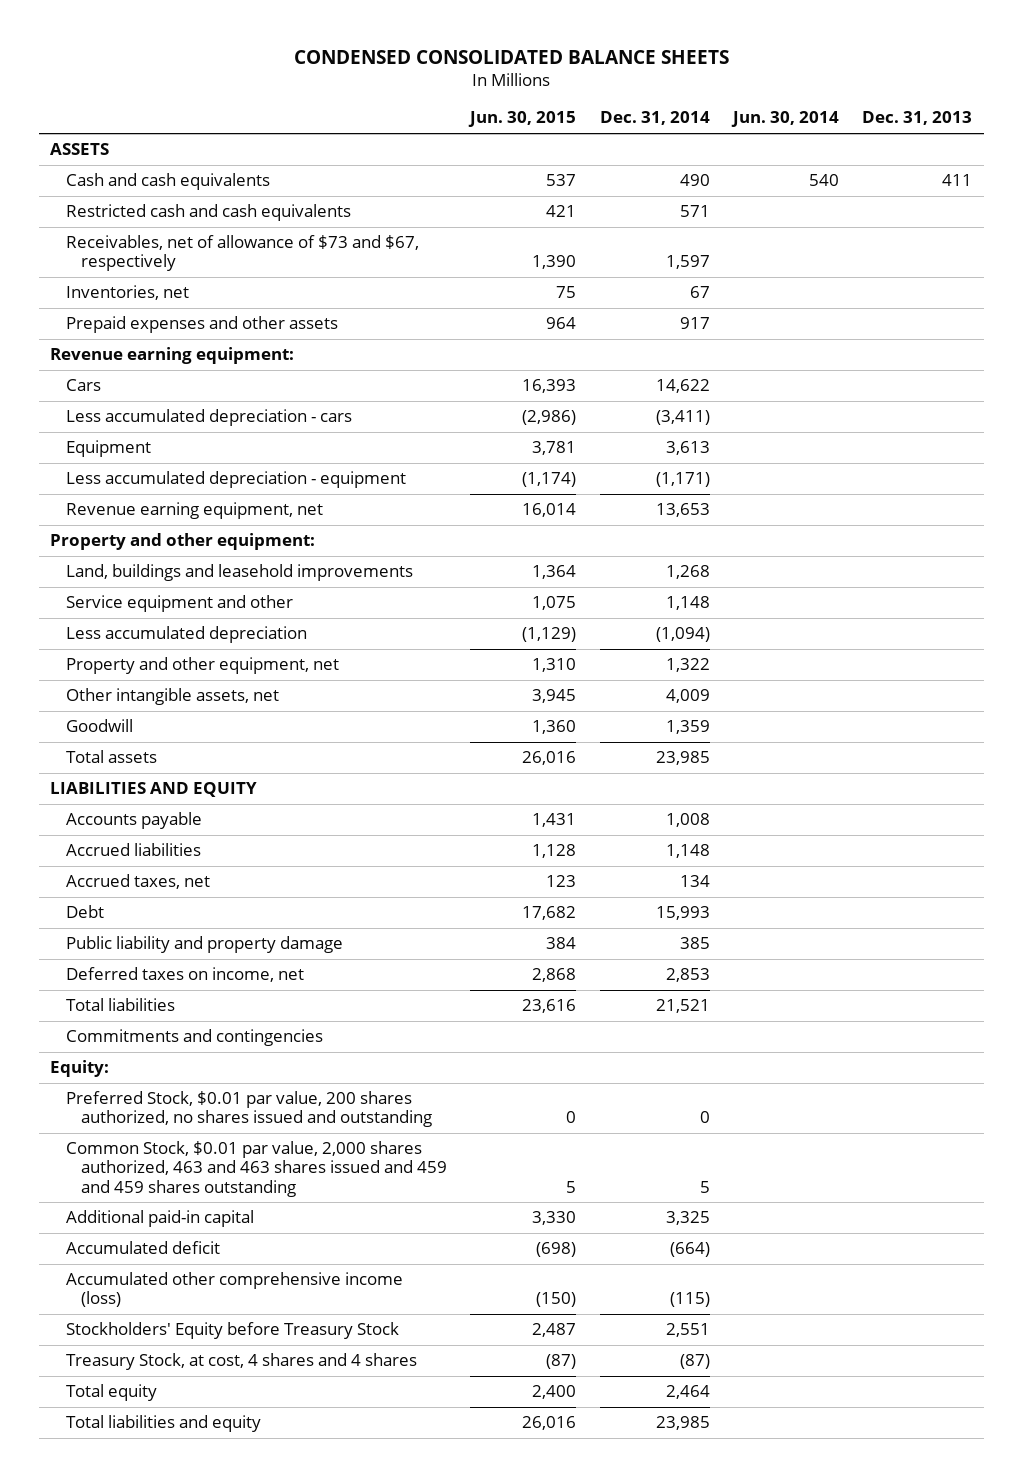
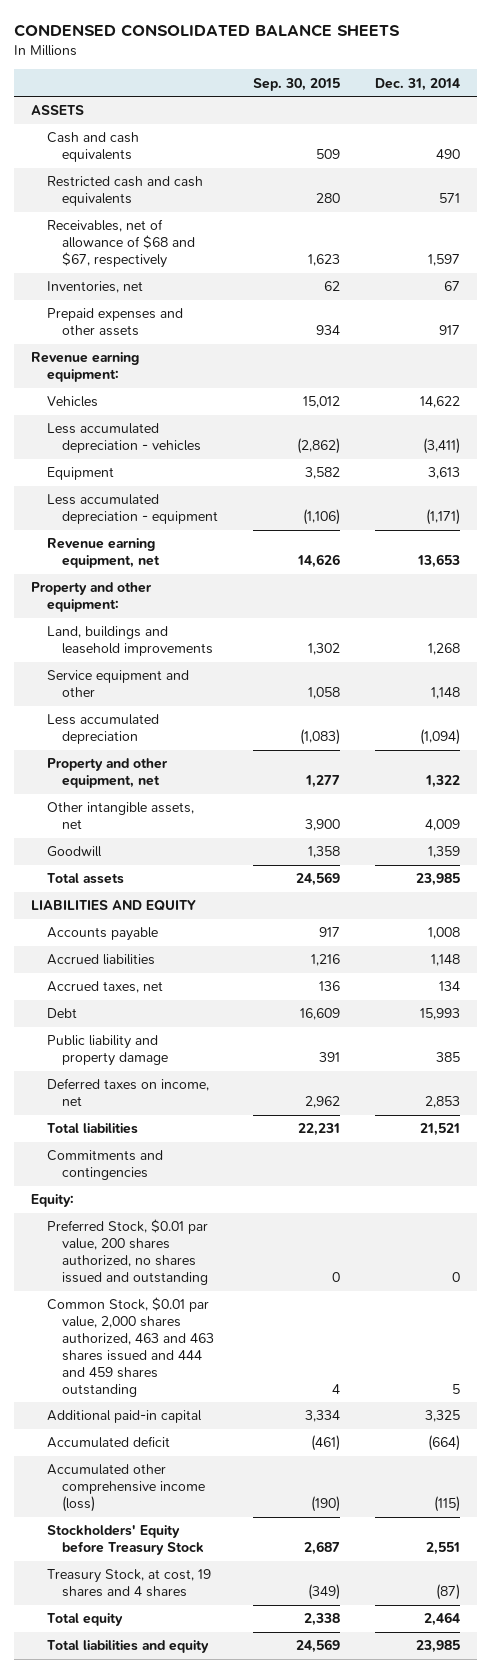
[468,111,577,128] Jun. 30, 2015 -> none
[731,111,840,128] Jun. 30, 2014 -> none
[862,111,973,126] Dec. 31, 2013 -> none
none -> [253,77,341,91] Sep. 30, 2015
[65,235,419,272] Receivables, net of allowance of $73 and $67, respectively -> [46,219,196,269] Receivables, net of allowance of $68 and $67, respectively
[65,379,101,392] Cars -> [46,396,98,408] Vehicles
[65,409,352,427] Less accumulated depreciation - cars -> [46,423,202,454] Less accumulated depreciation - vehicles
[65,1141,448,1197] Common Stock, $0.01 par value, 2,000 shares authorized, 463 and 463 shares issued and 459 and 459 shares outstanding -> [46,1297,215,1397] Common Stock, $0.01 par value, 2,000 shares authorized, 463 and 463 shares issued and 444 and 459 shares outstanding
[65,1353,417,1371] Treasury Stock, at cost, 4 shares and 4 shares -> [46,1569,211,1598] Treasury Stock, at cost, 19 shares and 4 shares

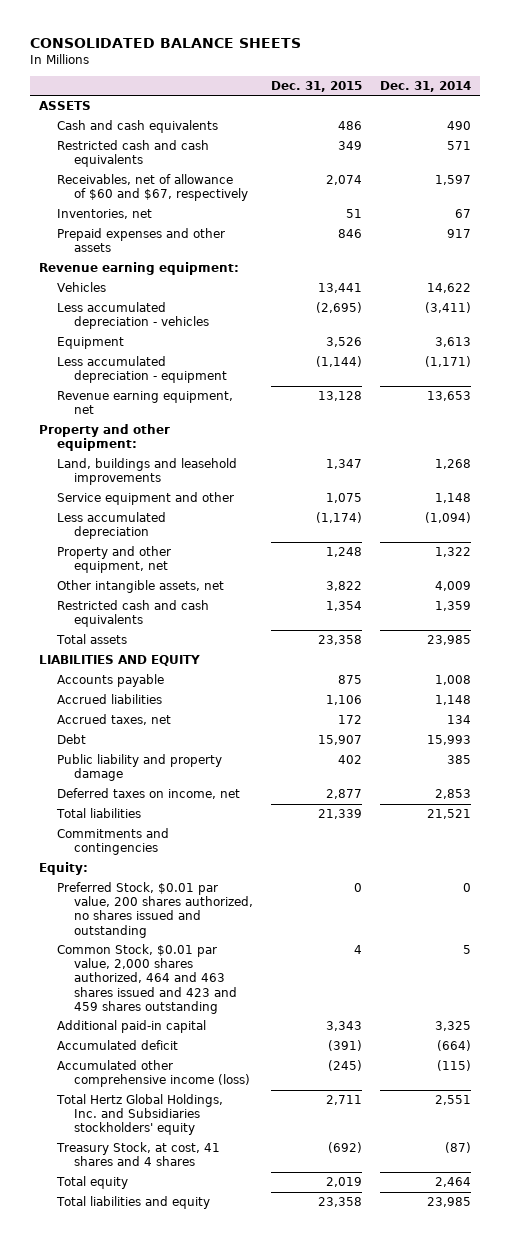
[13,23,400,37] CONDENSED CONSOLIDATED BALANCE SHEETS -> [30,38,302,49] CONSOLIDATED BALANCE SHEETS
[253,77,341,91] Sep. 30, 2015 -> none
none -> [271,80,363,92] Dec. 31, 2015
[46,219,196,269] Receivables, net of allowance of $68 and $67, respectively -> [56,174,249,202] Receivables, net of allowance of $60 and $67, respectively
[46,846,102,858] Goodwill -> [56,600,209,628] Restricted cash and cash equivalents
[46,1297,215,1397] Common Stock, $0.01 par value, 2,000 shares authorized, 463 and 463 shares issued and 444 and 459 shares outstanding -> [56,944,238,1014] Common Stock, $0.01 par value, 2,000 shares authorized, 464 and 463 shares issued and 423 and 459 shares outstanding
[46,1525,205,1556] Stockholders' Equity before Treasury Stock -> [55,1094,223,1136] Total Hertz Global Holdings, Inc. and Subsidiaries stockholders' equity
[46,1569,211,1598] Treasury Stock, at cost, 19 shares and 4 shares -> [55,1142,220,1167] Treasury Stock, at cost, 41 shares and 4 shares

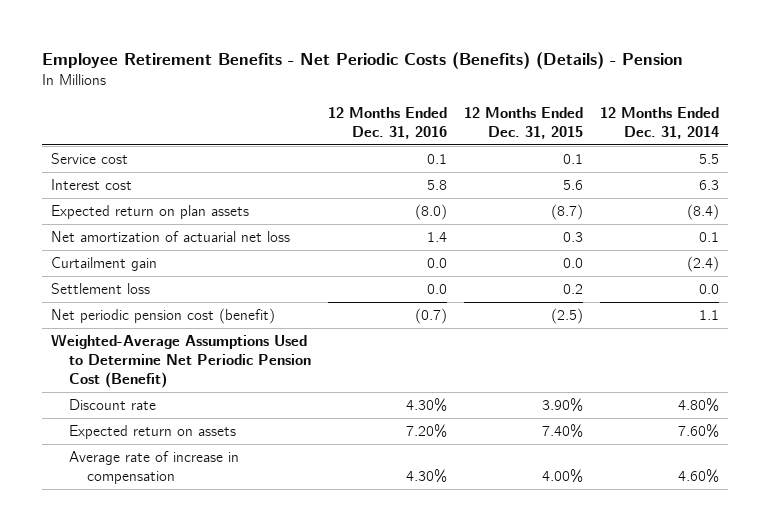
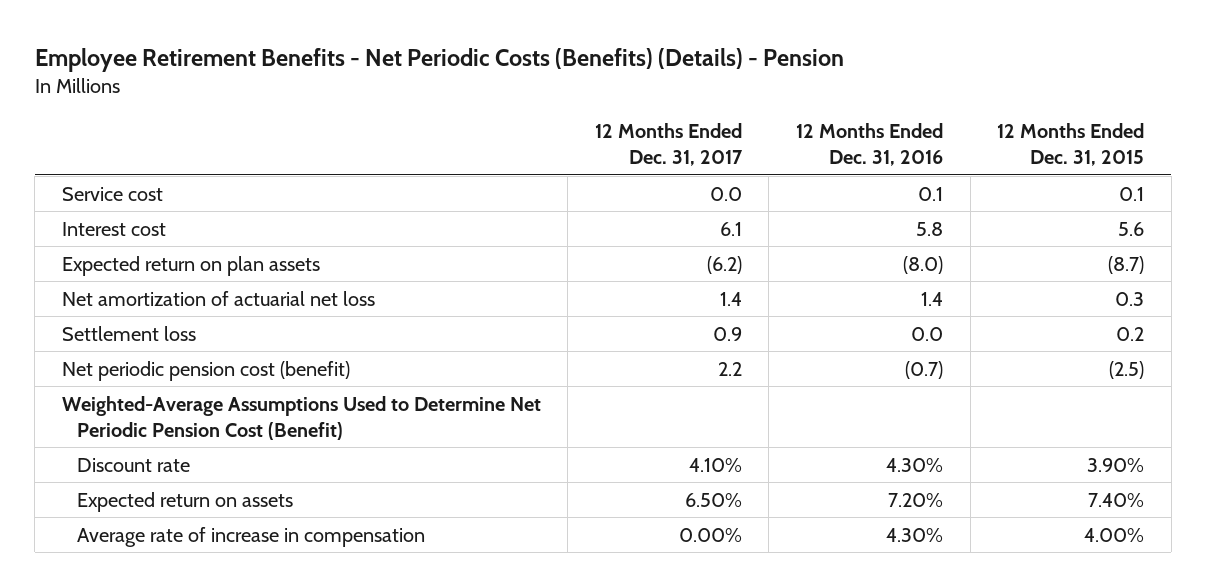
[600,106,720,139] 12 Months Ended Dec. 31, 2014 -> none
none -> [594,123,743,167] 12 Months Ended Dec. 31, 2017
[50,257,157,272] Curtailment gain -> none

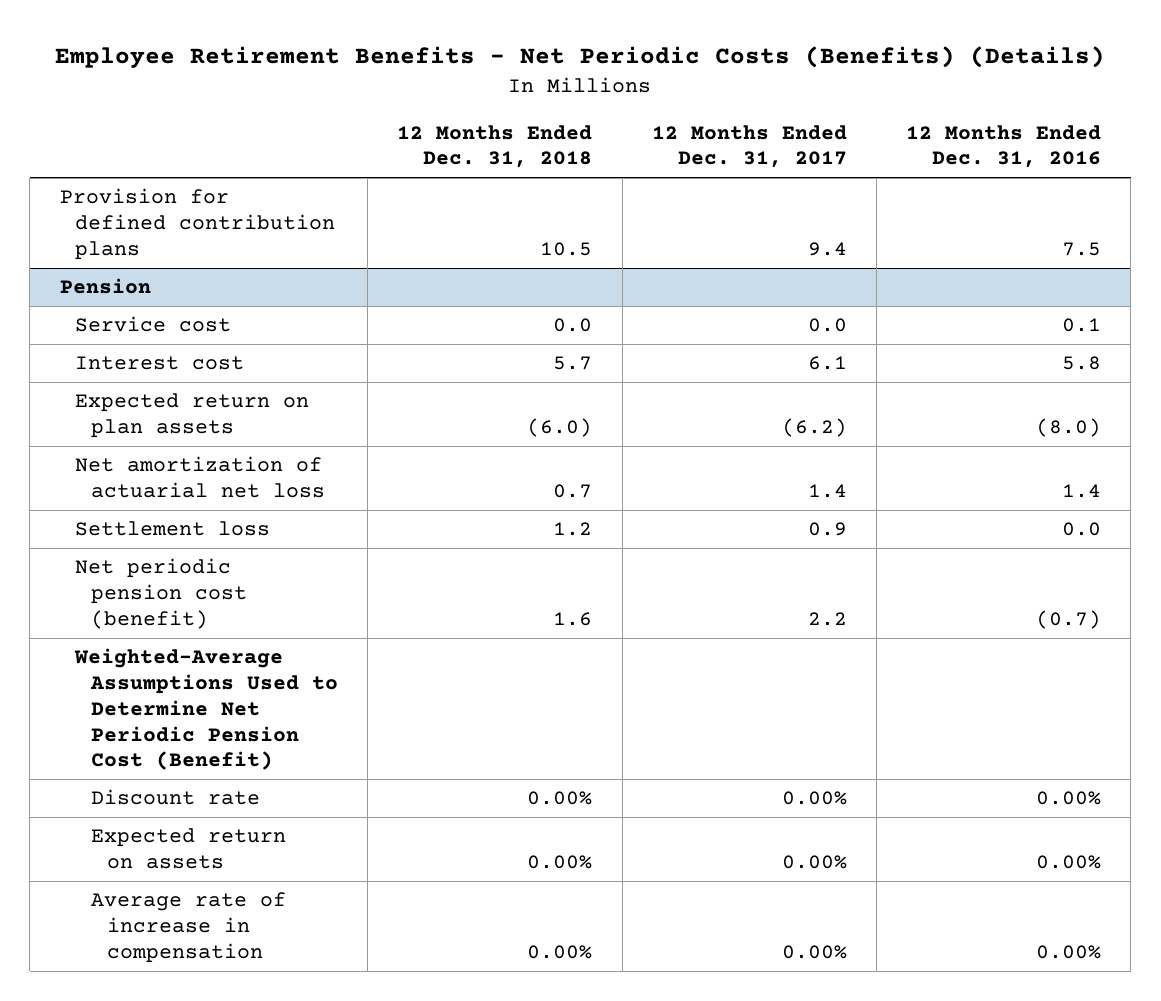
[34,48,844,73] Employee Retirement Benefits - Net Periodic Costs (Benefits) (Details) - Pension -> [55,46,1106,69] Employee Retirement Benefits - Net Periodic Costs (Benefits) (Details)
[997,123,1145,167] 12 Months Ended Dec. 31, 2015 -> none
none -> [397,124,593,169] 12 Months Ended Dec. 31, 2018
none -> [59,188,336,260] Provision for defined contribution plans
none -> [59,278,151,295] Pension
[688,457,742,472] 4.10% -> [781,791,847,806] 0.00%
[886,457,944,472] 4.30% -> [1035,791,1101,806] 0.00%
[684,492,742,507] 6.50% -> [781,855,847,870] 0.00%
[888,492,944,507] 7.20% -> [1035,855,1101,870] 0.00%
[886,527,944,542] 4.30% -> [1035,944,1101,959] 0.00%

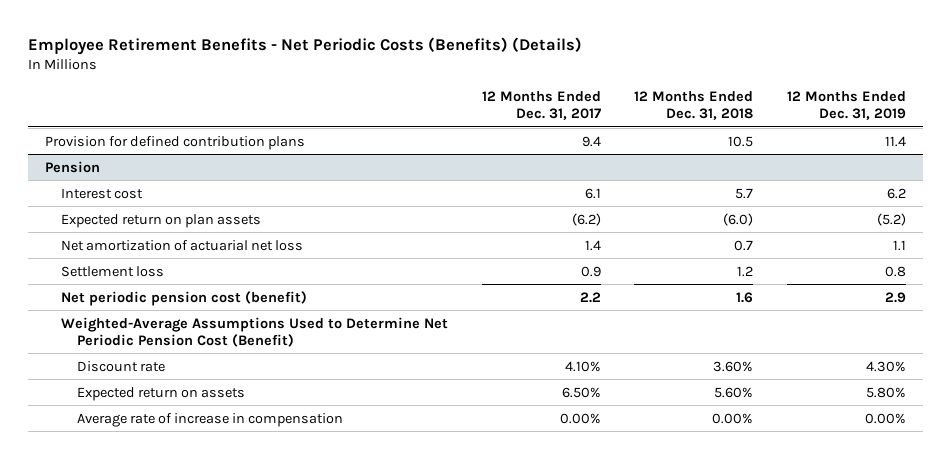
[905,124,1101,169] 12 Months Ended Dec. 31, 2016 -> none
none -> [786,91,906,121] 12 Months Ended Dec. 31, 2019
[75,316,232,333] Service cost -> none
[527,791,593,806] 0.00% -> [713,360,754,372] 3.60%
[781,791,847,806] 0.00% -> [564,360,601,372] 4.10%
[527,855,593,870] 0.00% -> [714,386,754,398] 5.60%
[781,855,847,870] 0.00% -> [561,386,601,398] 6.50%

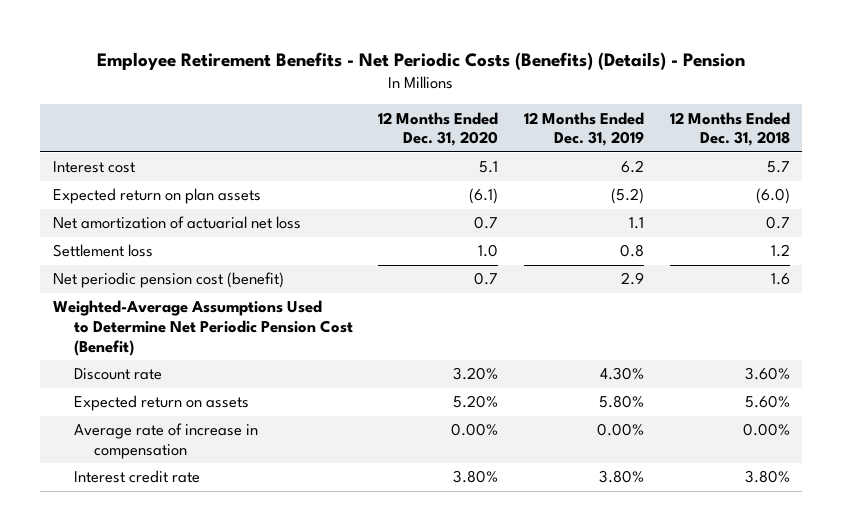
[27,36,582,55] Employee Retirement Benefits - Net Periodic Costs (Benefits) (Details) -> [97,51,746,70] Employee Retirement Benefits - Net Periodic Costs (Benefits) (Details) - Pension
[481,91,601,121] 12 Months Ended Dec. 31, 2017 -> none
none -> [378,111,499,147] 12 Months Ended Dec. 31, 2020
[44,135,305,150] Provision for defined contribution plans -> none
[44,160,100,173] Pension -> none
none -> [73,470,200,484] Interest credit rate

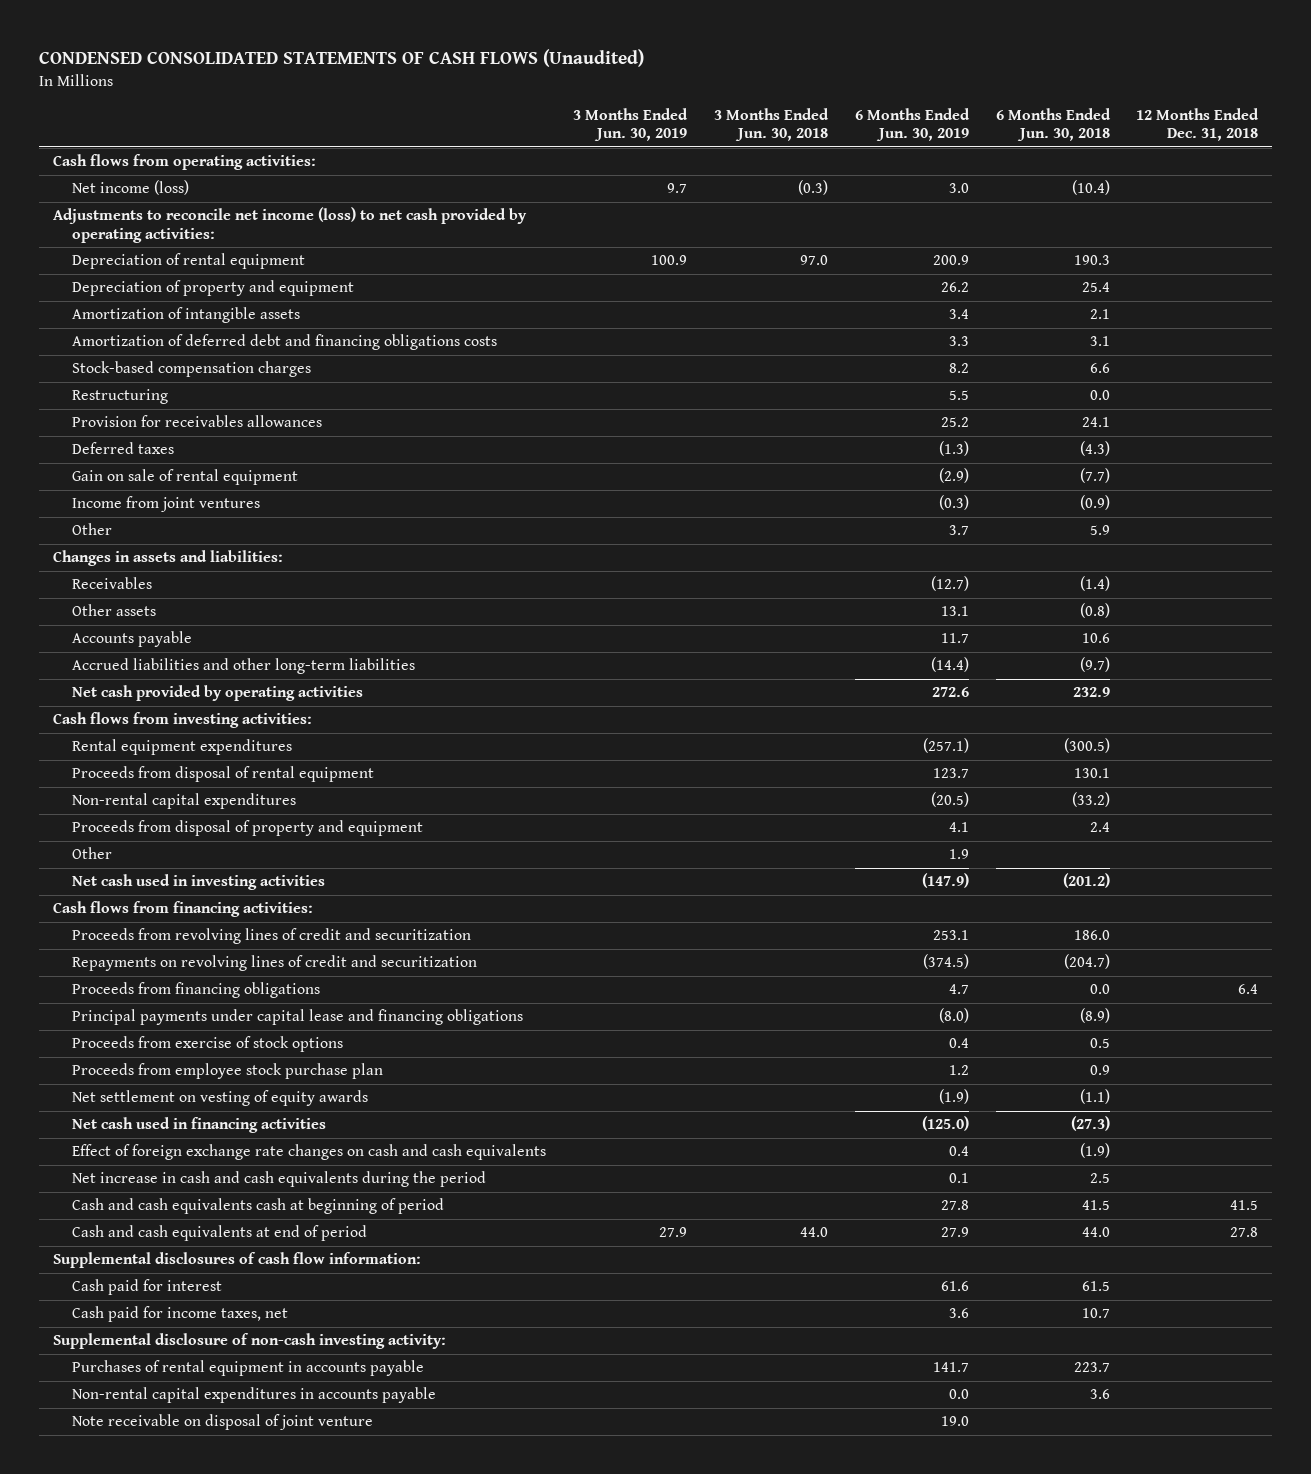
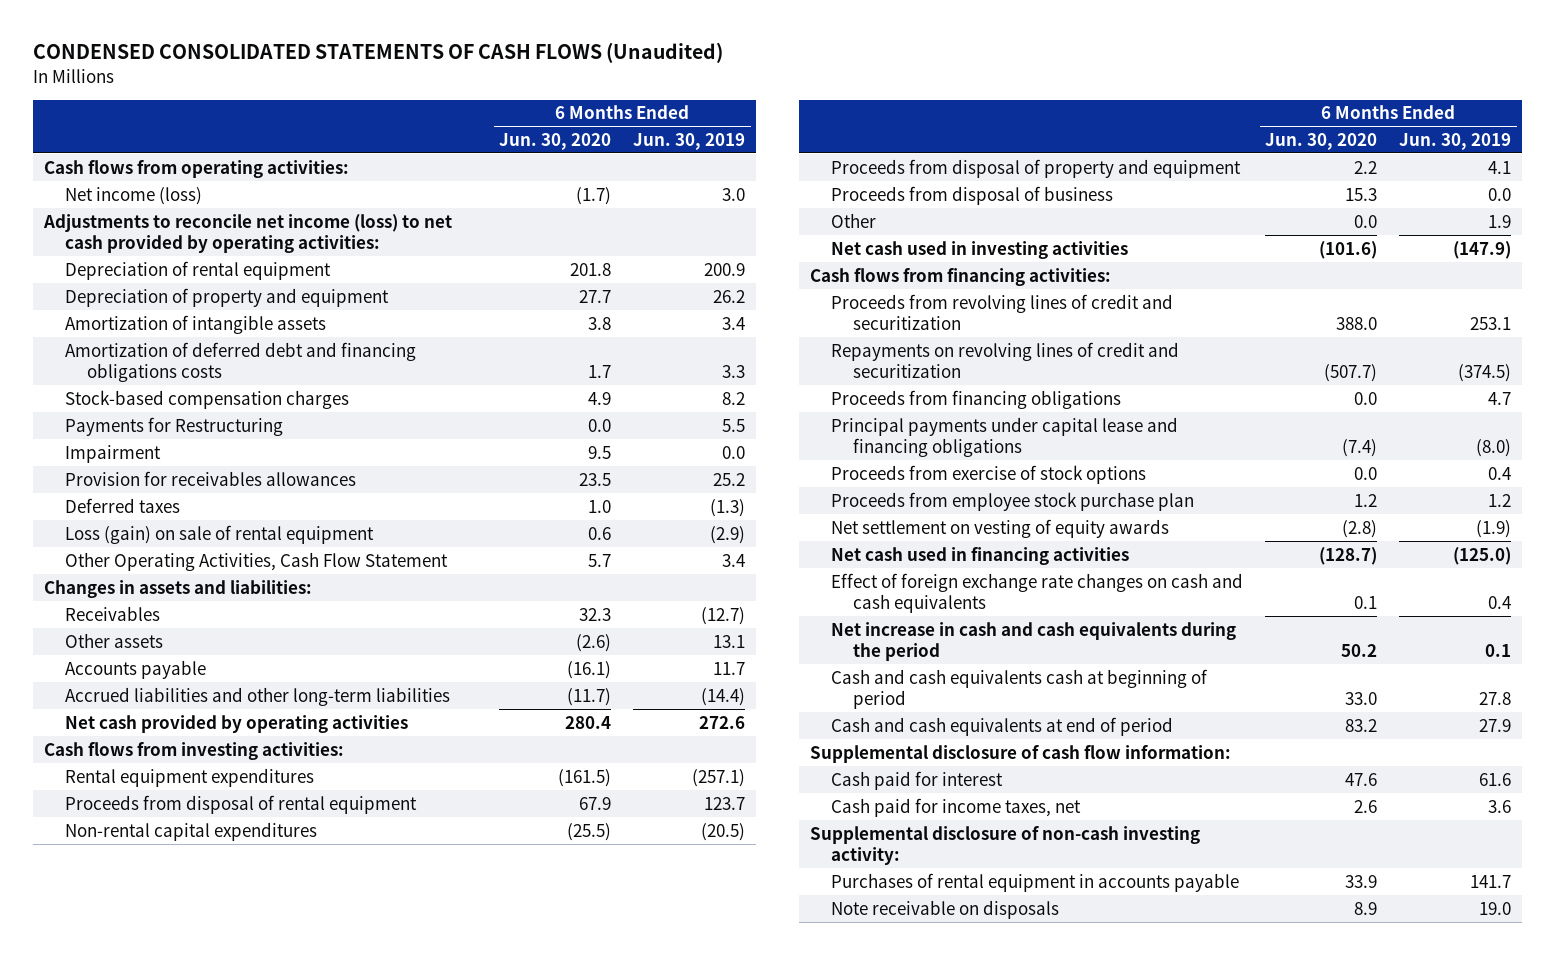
[572,107,688,142] 3 Months Ended Jun. 30, 2019 -> none
[713,107,829,142] 3 Months Ended Jun. 30, 2018 -> none
[995,107,1111,142] 6 Months Ended Jun. 30, 2018 -> none
[1136,107,1260,142] 12 Months Ended Dec. 31, 2018 -> none
none -> [499,132,612,150] Jun. 30, 2020
[71,389,168,405] Restructuring -> none
none -> [65,416,284,436] Payments for Restructuring
none -> [65,444,162,463] Impairment
[71,496,260,513] Income from joint ventures -> none
[71,523,112,536] Other -> none
[71,469,298,486] Gain on sale of rental equipment -> [65,524,375,544] Loss (gain) on sale of rental equipment
none -> [65,551,449,571] Other Operating Activities, Cash Flow Statement
none -> [831,185,1114,205] Proceeds from disposal of business
[52,1252,421,1269] Supplemental disclosures of cash flow information: -> [809,744,1231,763] Supplemental disclosure of cash flow information:
[71,1387,436,1404] Non-rental capital expenditures in accounts payable -> none
[71,1414,373,1431] Note receivable on disposal of joint venture -> [831,899,1060,919] Note receivable on disposals

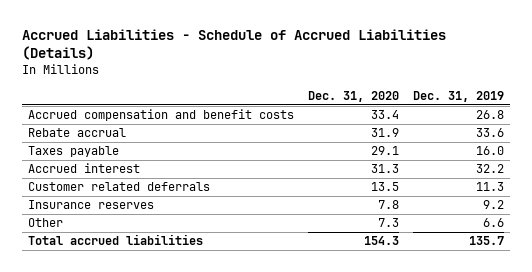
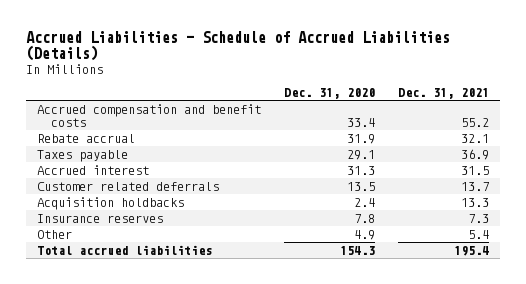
[412,90,504,102] Dec. 31, 2019 -> none
none -> [397,88,489,100] Dec. 31, 2021
none -> [37,196,185,210] Acquisition holdbacks
[377,218,399,228] 7.3 -> [354,229,376,240] 4.9

